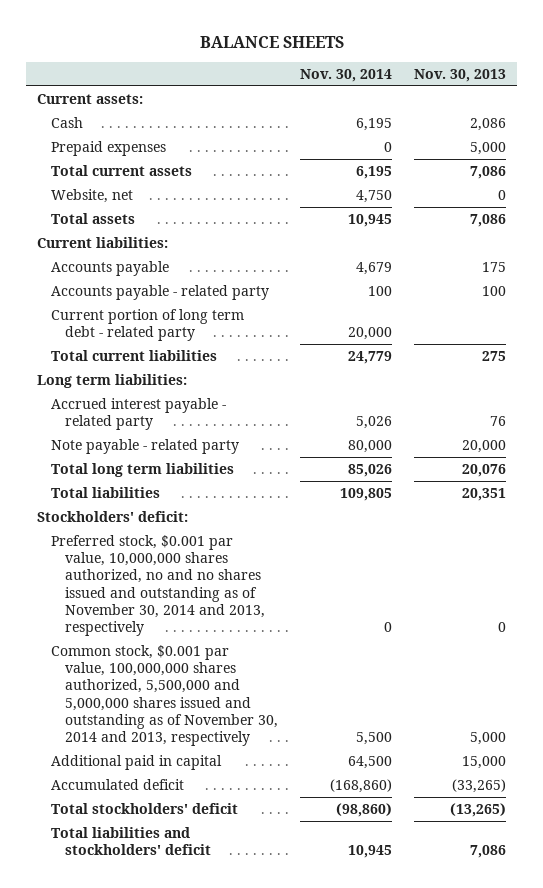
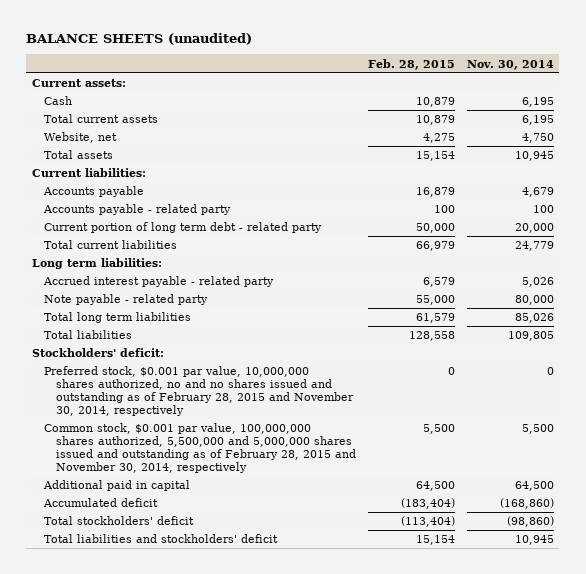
[199,35,344,48] BALANCE SHEETS -> [26,33,253,46] BALANCE SHEETS (unaudited)
[414,68,507,82] Nov. 30, 2013 -> none
none -> [367,58,455,70] Feb. 28, 2015
[50,140,166,156] Prepaid expenses -> none
[50,534,265,637] Preferred stock, $0.001 par value, 10,000,000 shares authorized, no and no shares issued and outstanding as of November 30, 2014 and 2013, respectively -> [43,366,354,416] Preferred stock, $0.001 par value, 10,000,000 shares authorized, no and no shares issued and outstanding as of February 28, 2015 and November 30, 2014, respectively
[50,644,278,747] Common stock, $0.001 par value, 100,000,000 shares authorized, 5,500,000 and 5,000,000 shares issued and outstanding as of November 30, 2014 and 2013, respectively -> [43,423,356,473] Common stock, $0.001 par value, 100,000,000 shares authorized, 5,500,000 and 5,000,000 shares issued and outstanding as of February 28, 2015 and November 30, 2014, respectively

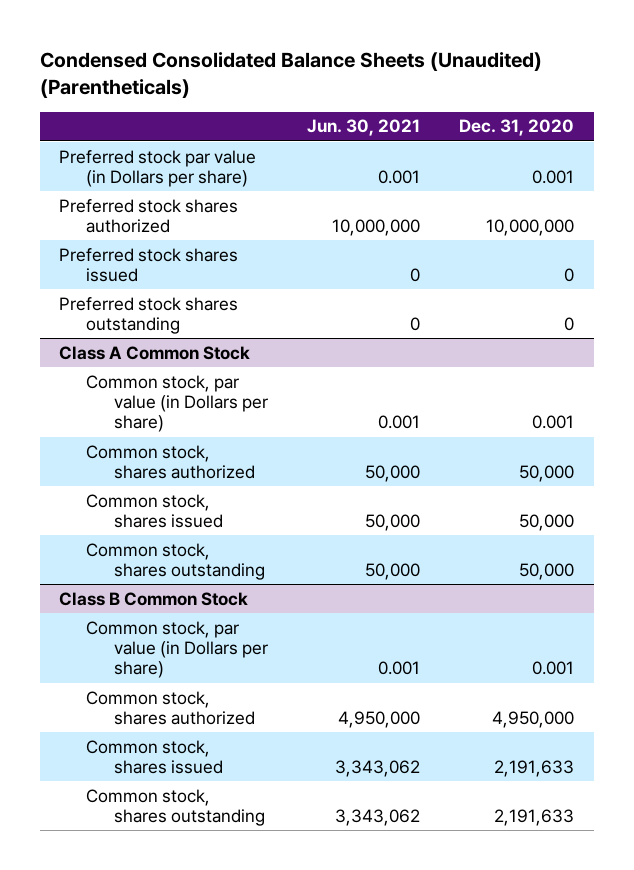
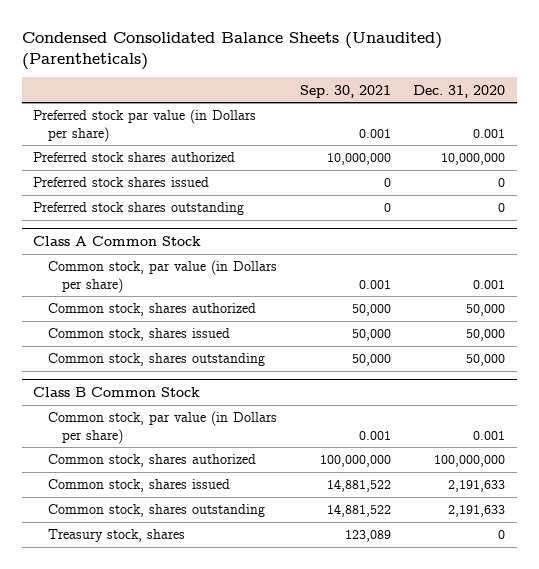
[307,119,421,137] Jun. 30, 2021 -> none
none -> [299,84,391,98] Sep. 30, 2021
[492,711,575,729] 4,950,000 -> [434,455,506,468] 100,000,000
none -> [47,529,185,543] Treasury stock, shares

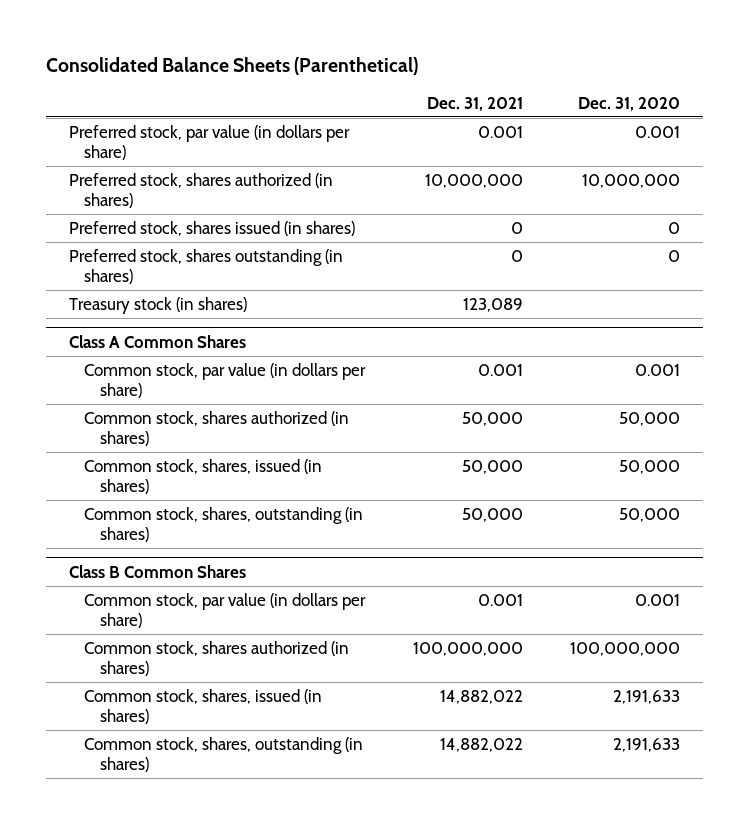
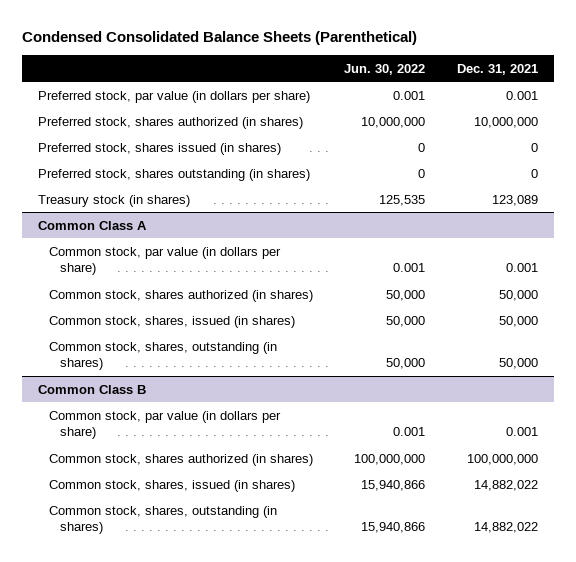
[45,56,418,75] Consolidated Balance Sheets (Parenthetical) -> [22,31,418,46] Condensed Consolidated Balance Sheets (Parenthetical)
[577,96,680,111] Dec. 31, 2020 -> none
none -> [344,63,426,75] Jun. 30, 2022
[69,334,247,348] Class A Common Shares -> [37,220,147,230] Common Class A
[69,564,247,578] Class B Common Shares -> [37,384,146,394] Common Class B

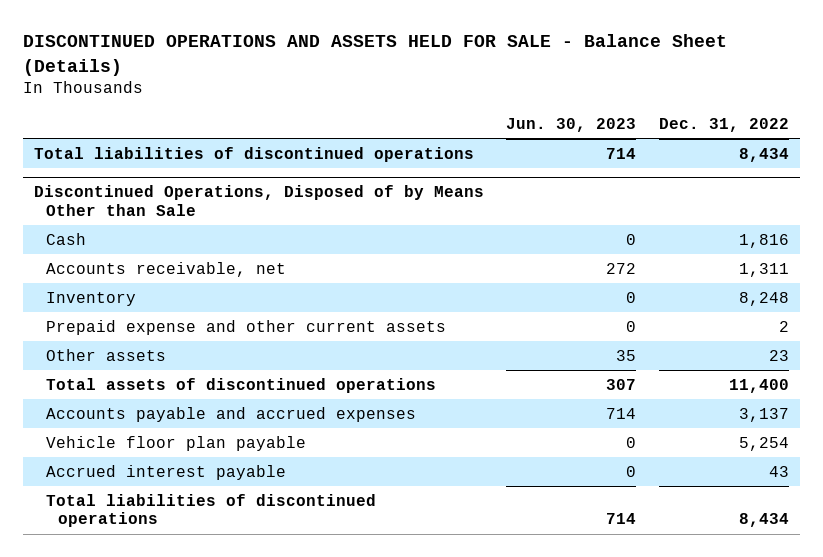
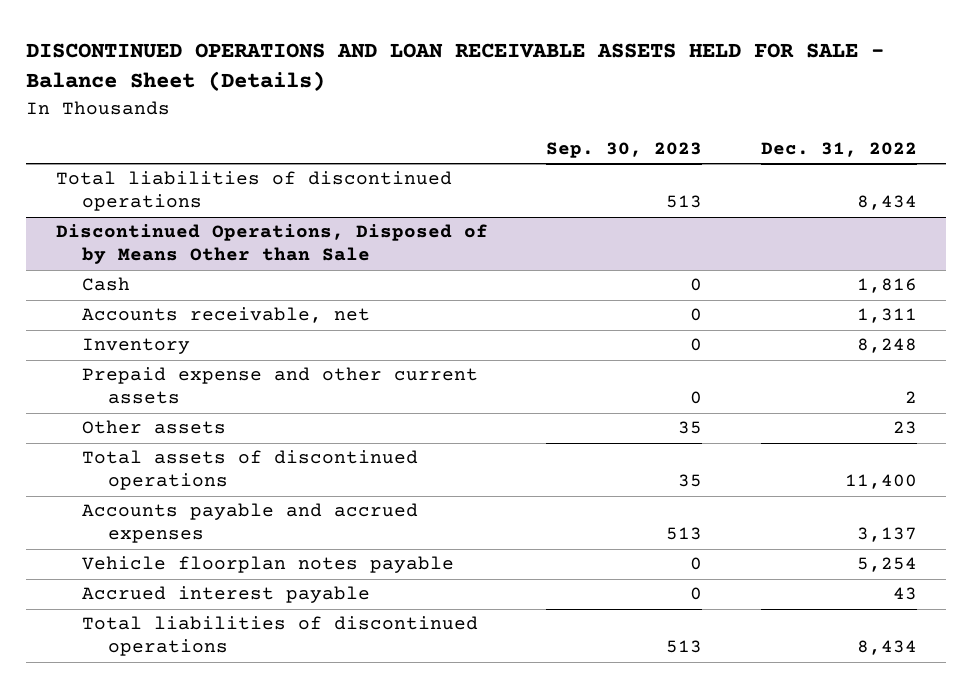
[22,34,727,76] DISCONTINUED OPERATIONS AND ASSETS HELD FOR SALE - Balance Sheet (Details) -> [26,42,885,92] DISCONTINUED OPERATIONS AND LOAN RECEIVABLE ASSETS HELD FOR SALE - Balance Sheet (Details)
[506,117,637,132] Jun. 30, 2023 -> none
none -> [546,142,703,159] Sep. 30, 2023
[46,435,307,451] Vehicle floor plan payable -> [81,556,454,574] Vehicle floorplan notes payable

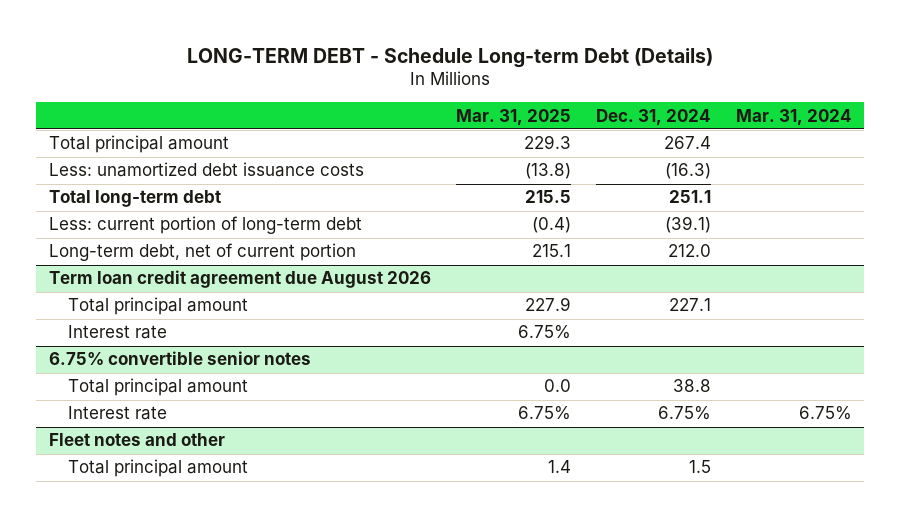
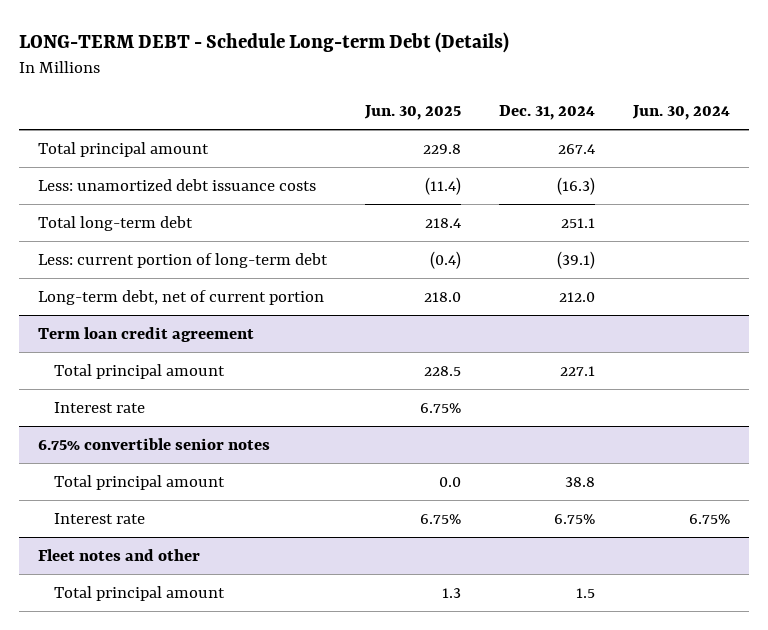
[455,108,571,126] Mar. 31, 2025 -> none
[735,108,852,126] Mar. 31, 2024 -> none
none -> [363,104,461,120] Jun. 30, 2025
none -> [632,104,731,120] Jun. 30, 2024
[48,270,431,289] Term loan credit agreement due August 2026 -> [37,326,254,342] Term loan credit agreement

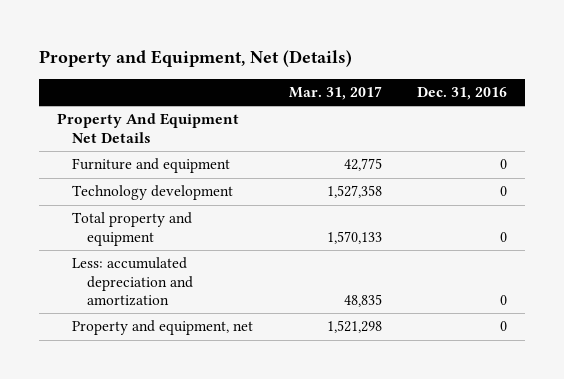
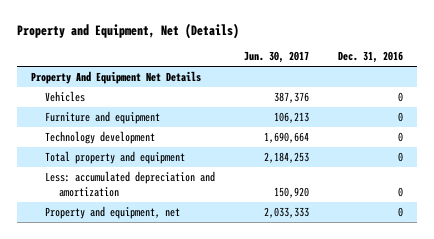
[288,85,382,100] Mar. 31, 2017 -> none
none -> [243,51,309,64] Jun. 30, 2017
none -> [45,91,86,103] Vehicles

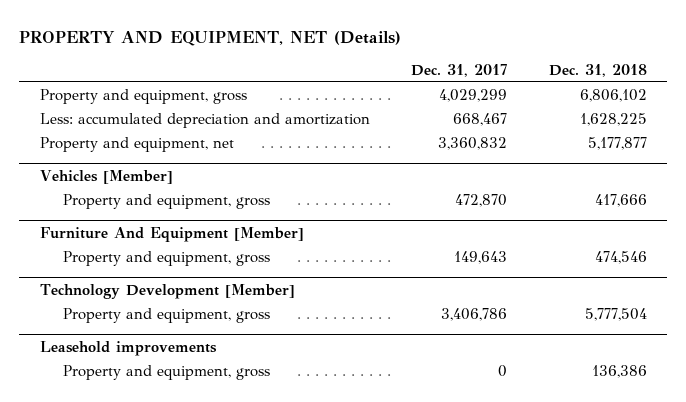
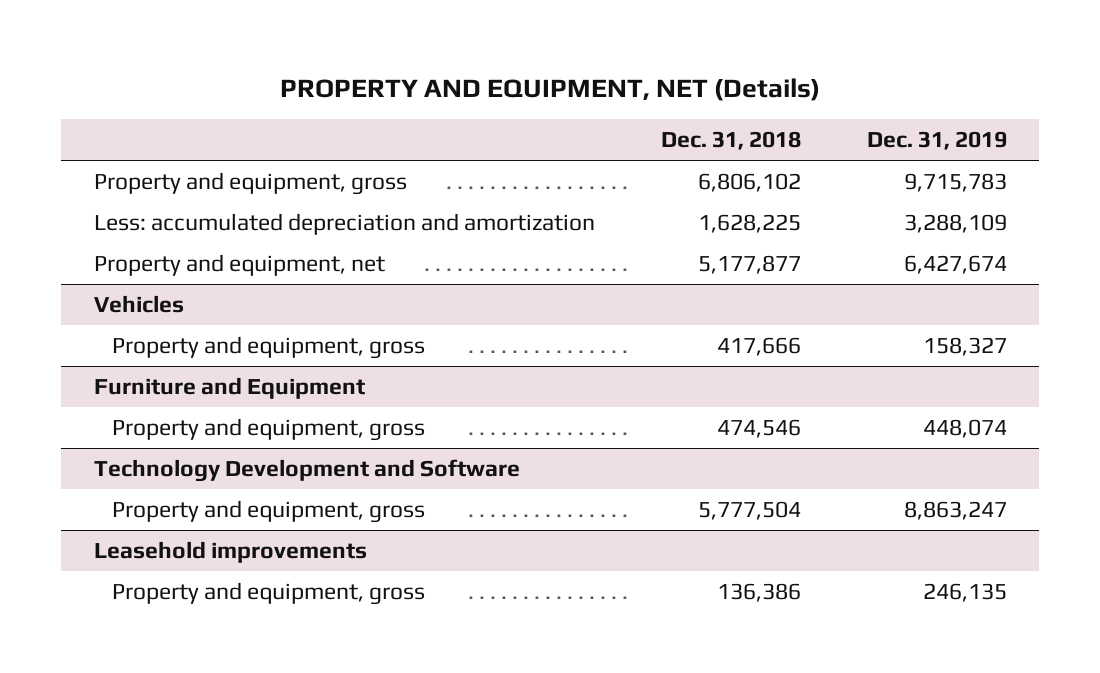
[411,63,508,77] Dec. 31, 2017 -> none
none -> [866,131,1007,151] Dec. 31, 2019
[39,169,173,184] Vehicles [Member] -> [93,294,184,313] Vehicles
[39,226,304,242] Furniture And Equipment [Member] -> [93,376,365,399] Furniture and Equipment
[39,283,295,299] Technology Development [Member] -> [93,458,520,482] Technology Development and Software

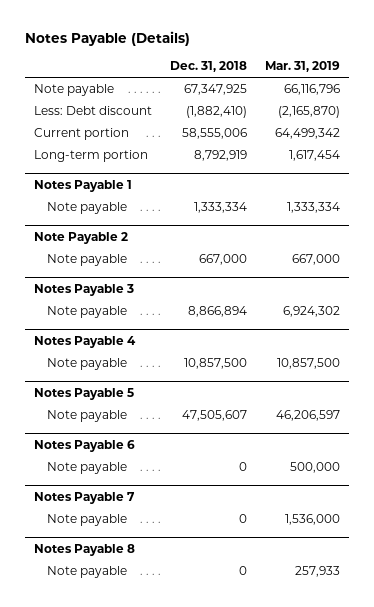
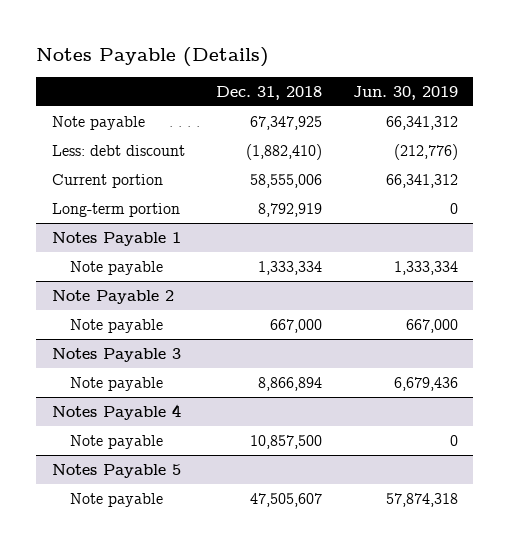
[265,61,341,73] Mar. 31, 2019 -> none
none -> [352,85,458,100] Jun. 30, 2019
[34,106,153,116] Less: Debt discount -> [51,144,185,156] Less: debt discount
[34,439,136,452] Notes Payable 6 -> none
[47,462,128,475] Note payable -> none
[34,491,136,504] Notes Payable 7 -> none
[47,514,128,527] Note payable -> none
[34,543,136,556] Notes Payable 8 -> none
[47,566,128,579] Note payable -> none

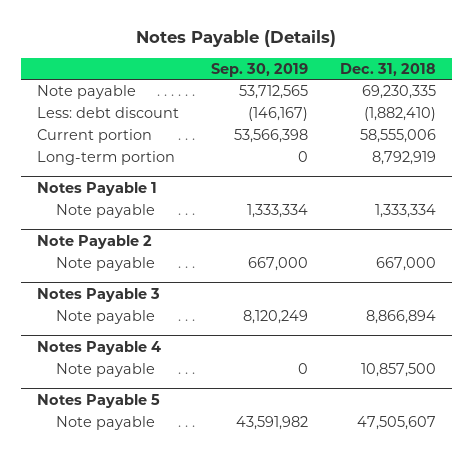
[352,85,458,100] Jun. 30, 2019 -> none
none -> [210,62,308,77] Sep. 30, 2019
[249,115,322,130] 67,347,925 -> [361,84,436,99] 69,230,335

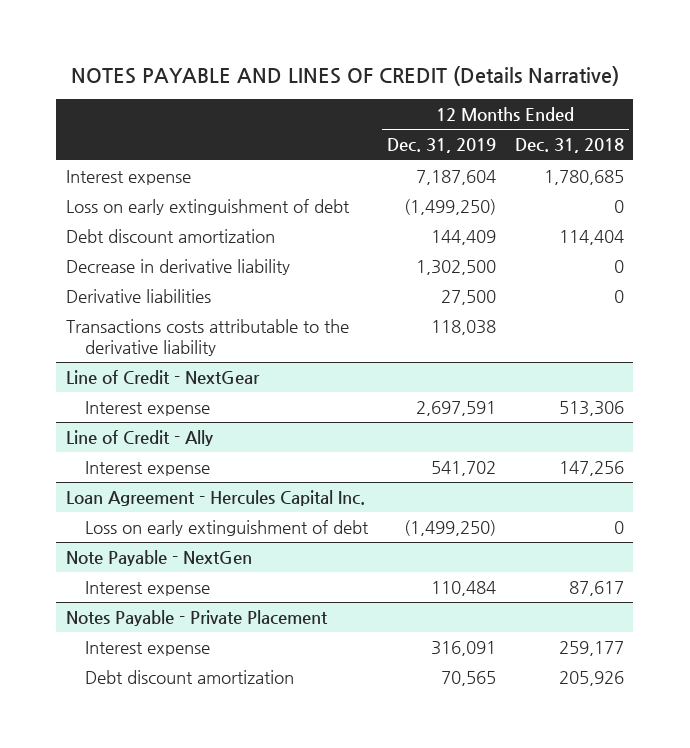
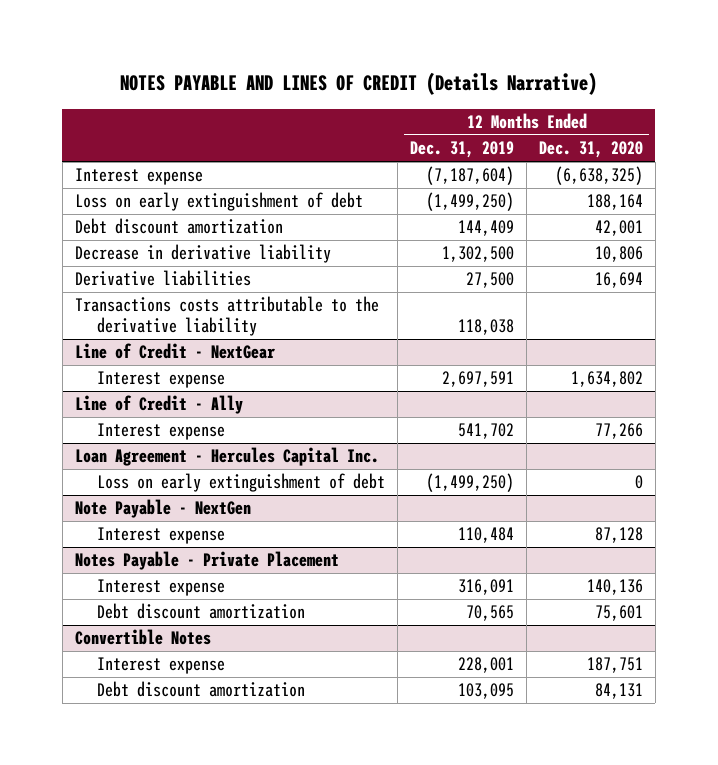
[514,138,624,154] Dec. 31, 2018 -> none
none -> [538,141,643,159] Dec. 31, 2020
[416,169,497,185] 7,187,604 -> [426,166,515,186] (7,187,604)
none -> [74,629,211,646] Convertible Notes
none -> [97,657,226,675] Interest expense
none -> [97,681,306,698] Debt discount amortization

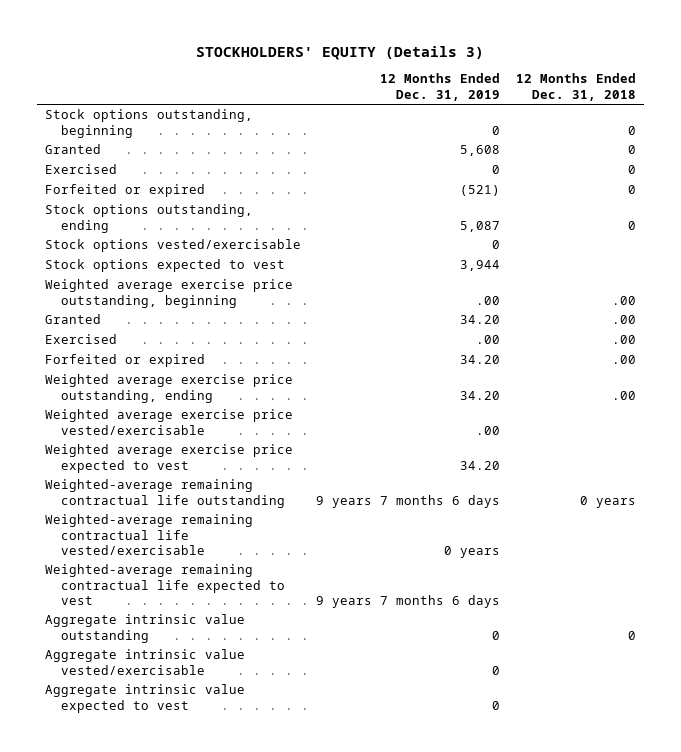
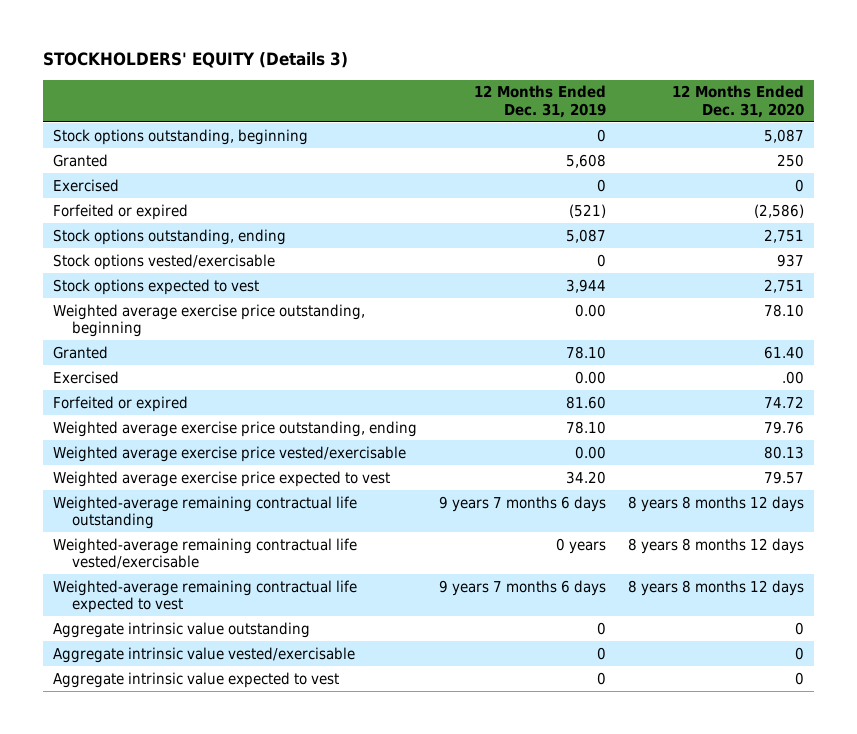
[515,73,636,101] 12 Months Ended Dec. 31, 2018 -> none
none -> [671,85,804,118] 12 Months Ended Dec. 31, 2020
[476,295,501,305] .00 -> [574,303,606,317] 0.00
[460,315,501,325] 34.20 -> [565,345,606,359] 78.10
[476,335,501,345] .00 -> [574,370,606,384] 0.00
[460,355,501,365] 34.20 -> [565,395,606,409] 81.60
[460,390,501,400] 34.20 -> [565,420,606,434] 78.10
[476,425,501,435] .00 -> [574,445,606,459] 0.00

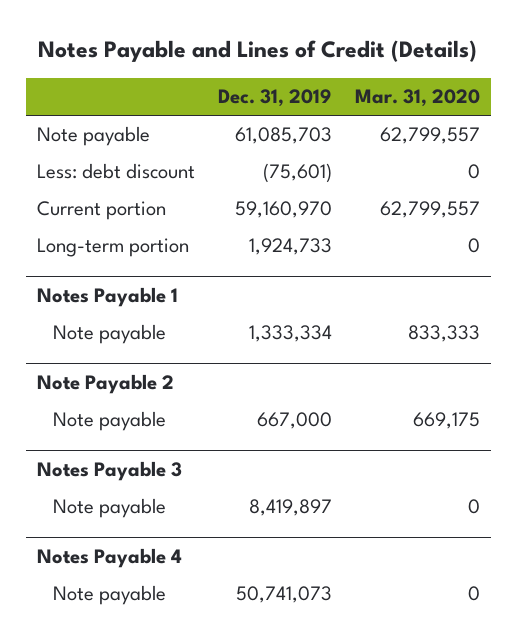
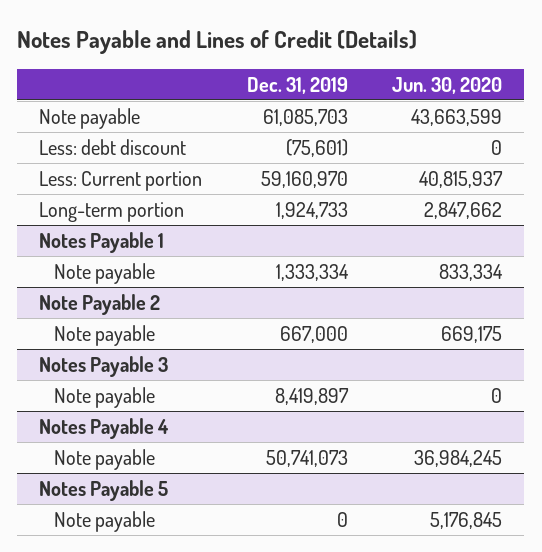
[354,89,480,108] Mar. 31, 2020 -> none
none -> [392,76,503,94] Jun. 30, 2020
[37,201,167,221] Current portion -> [39,170,203,191] Less: Current portion
none -> [39,479,169,501] Notes Payable 5
none -> [54,510,156,532] Note payable

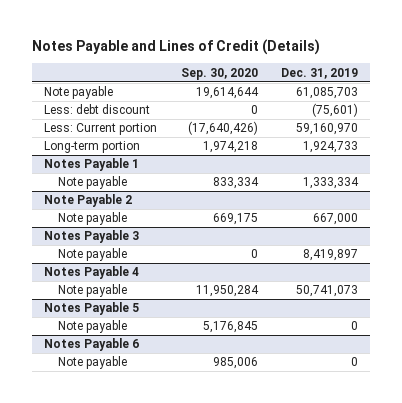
[392,76,503,94] Jun. 30, 2020 -> none
none -> [180,67,258,80] Sep. 30, 2020
none -> [44,338,140,352] Notes Payable 6
none -> [58,356,128,370] Note payable

